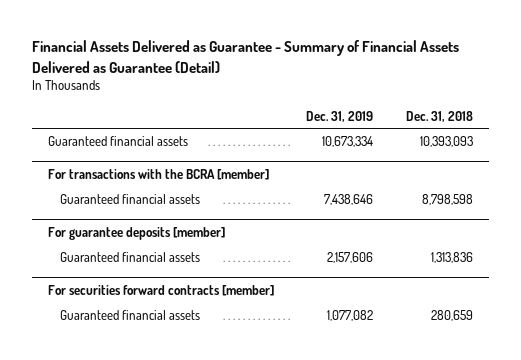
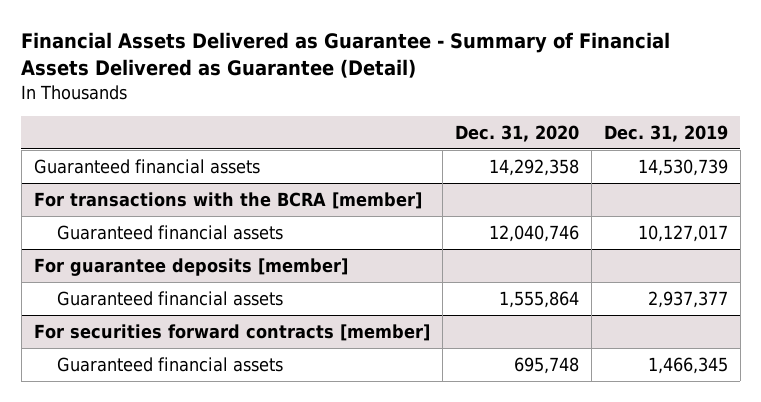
[405,110,473,122] Dec. 31, 2018 -> none
none -> [454,124,579,142] Dec. 31, 2020
[322,136,374,148] 10,673,334 -> [637,158,728,176] 14,530,739
[324,194,374,206] 7,438,646 -> [637,224,728,242] 10,127,017
[327,252,374,264] 2,157,606 -> [647,290,728,308] 2,937,377
[327,310,374,322] 1,077,082 -> [647,356,728,374] 1,466,345

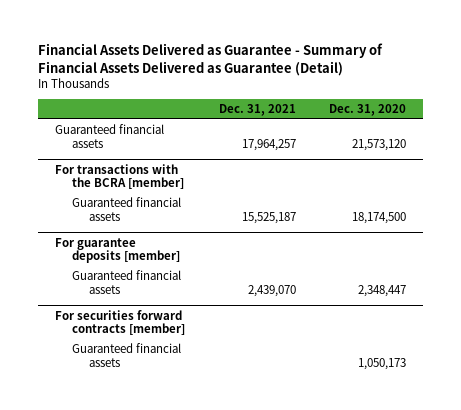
[603,124,728,142] Dec. 31, 2019 -> none
none -> [218,104,296,117] Dec. 31, 2021
[488,158,579,176] 14,292,358 -> [352,138,407,151] 21,573,120
[488,224,579,242] 12,040,746 -> [352,211,407,224] 18,174,500
[498,290,579,308] 1,555,864 -> [358,284,407,297] 2,348,447
[513,356,579,374] 695,748 -> [358,357,407,370] 1,050,173

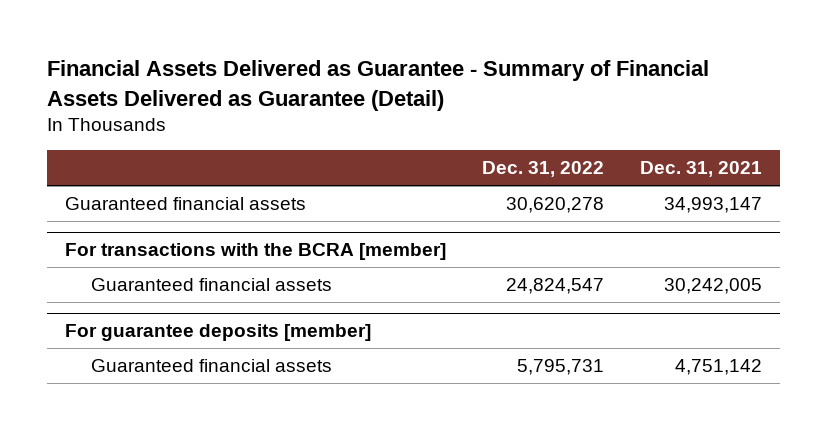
[329,104,407,117] Dec. 31, 2020 -> none
none -> [482,161,605,178] Dec. 31, 2022
[241,138,296,151] 17,964,257 -> [664,196,763,213] 34,993,147
[241,211,296,224] 15,525,187 -> [664,277,763,294] 30,242,005
[54,309,185,336] For securities forward contracts [member] -> none
[71,342,181,367] Guaranteed financial assets -> none
[247,284,296,297] 2,439,070 -> [675,358,763,375] 4,751,142

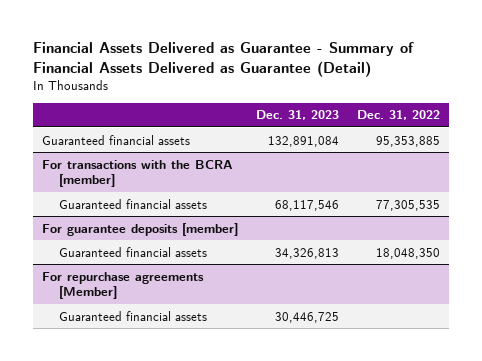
[640,161,763,178] Dec. 31, 2021 -> none
none -> [255,110,339,121] Dec. 31, 2023
[506,196,605,213] 30,620,278 -> [375,135,440,147] 95,353,885
[506,277,605,294] 24,824,547 -> [375,199,440,211] 77,305,535
[517,358,605,375] 5,795,731 -> [375,247,440,259] 18,048,350
none -> [41,271,204,299] For repurchase agreements [Member]
none -> [58,310,207,321] Guaranteed financial assets

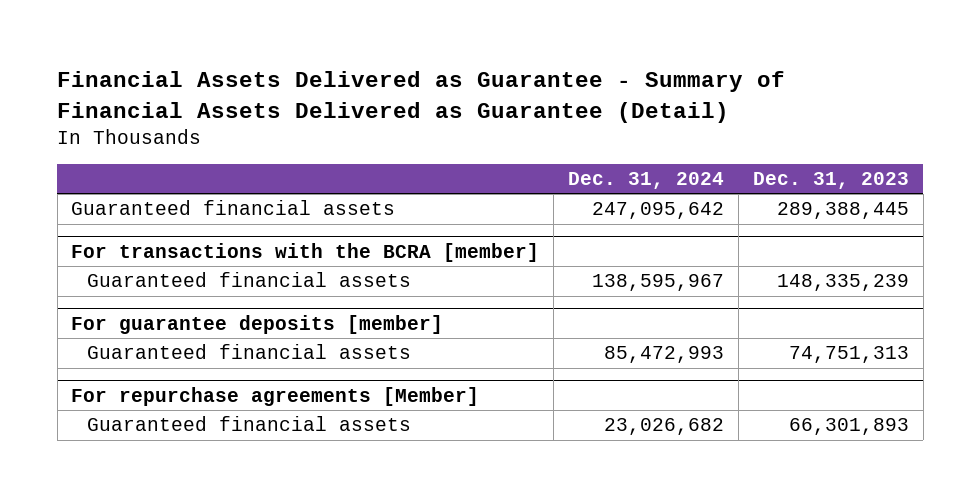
[356,110,440,121] Dec. 31, 2022 -> none
none -> [568,171,725,189] Dec. 31, 2024
[267,135,339,147] 132,891,084 -> [776,202,909,220] 289,388,445
[274,199,339,211] 68,117,546 -> [776,274,909,292] 148,335,239
[274,247,339,259] 34,326,813 -> [788,346,909,364] 74,751,313
[274,311,339,323] 30,446,725 -> [788,418,909,436] 66,301,893

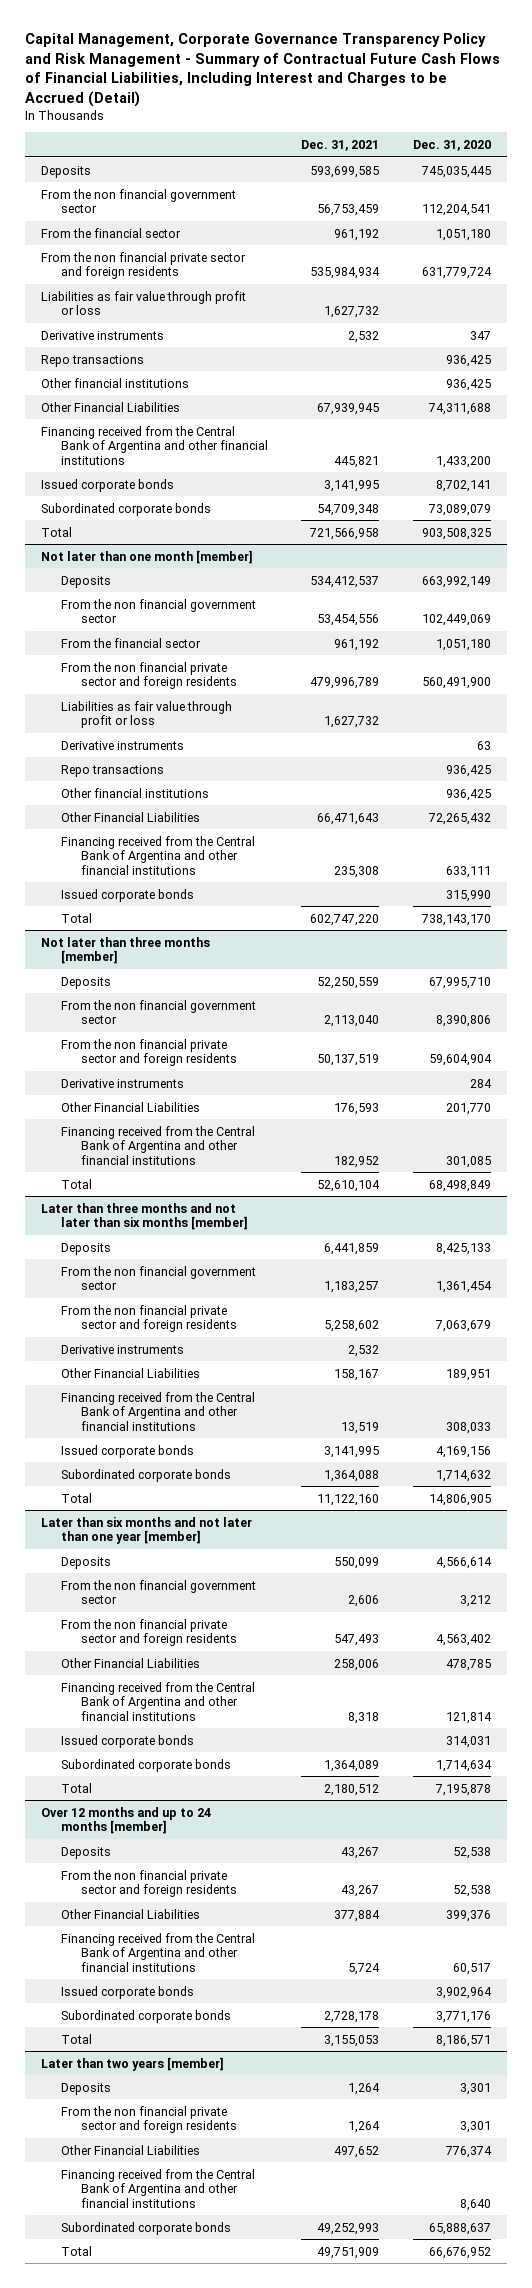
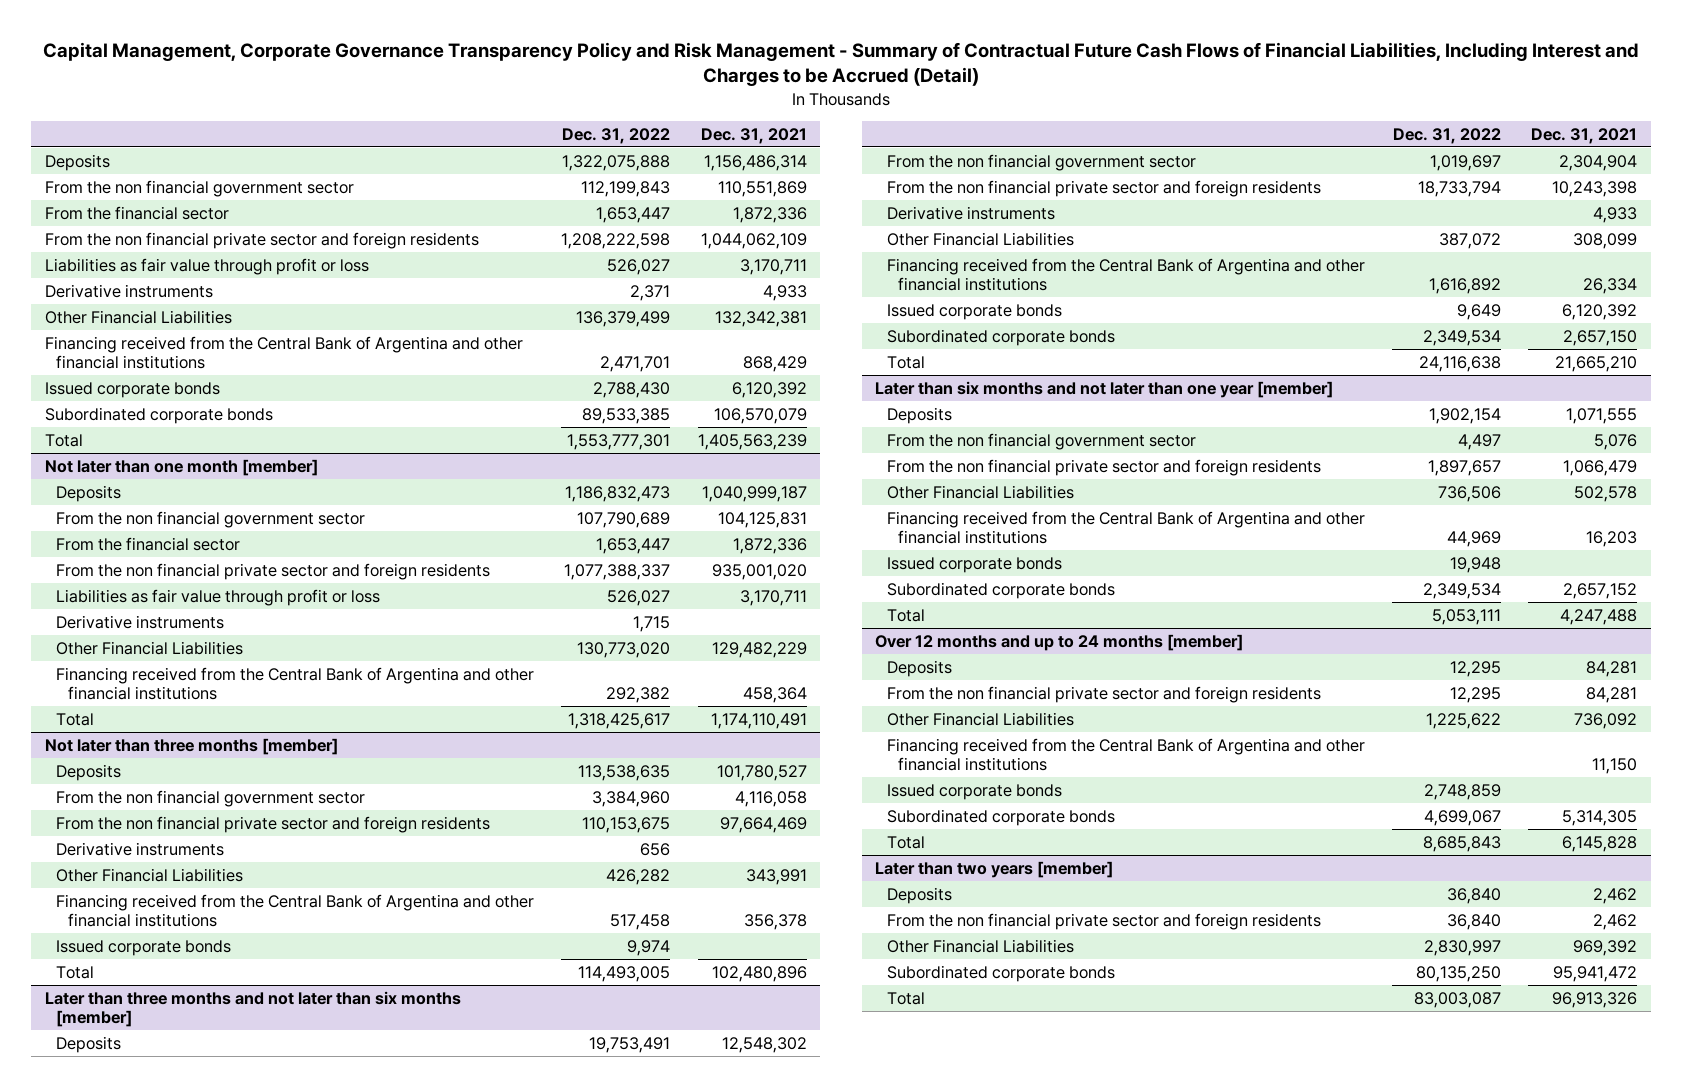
[412,140,491,152] Dec. 31, 2020 -> none
none -> [562,127,671,144] Dec. 31, 2022
[41,354,145,367] Repo transactions -> none
[41,377,190,388] Other financial institutions -> none
[310,165,380,178] 593,699,585 -> [703,154,807,171] 1,156,486,314
[317,204,380,217] 56,753,459 -> [717,180,807,197] 110,551,869
[334,228,380,241] 961,192 -> [732,206,807,223] 1,872,336
[310,267,381,280] 535,984,934 -> [700,232,807,249] 1,044,062,109
[324,306,380,319] 1,627,732 -> [739,258,807,275] 3,170,711
[348,330,380,343] 2,532 -> [762,284,807,301] 4,933
[317,402,380,415] 67,939,945 -> [714,310,807,327] 132,342,381
[334,455,380,468] 445,821 -> [742,355,807,372] 868,429
[324,479,380,492] 3,141,995 -> [731,381,807,398] 6,120,392
[317,503,380,516] 54,709,348 -> [713,407,807,424] 106,570,079
[309,527,380,540] 721,566,958 -> [697,433,807,450] 1,405,563,239
[310,575,380,588] 534,412,537 -> [701,485,807,502] 1,040,999,187
[317,614,380,627] 53,454,556 -> [717,511,807,528] 104,125,831
[334,638,380,651] 961,192 -> [732,537,807,554] 1,872,336
[310,677,380,690] 479,996,789 -> [711,563,807,580] 935,001,020
[324,716,380,729] 1,627,732 -> [739,589,807,606] 3,170,711
[61,764,165,777] Repo transactions -> none
[61,787,210,798] Other financial institutions -> none
[61,888,195,902] Issued corporate bonds -> none
[317,812,380,825] 66,471,643 -> [711,641,807,658] 129,482,229
[334,865,380,878] 235,308 -> [742,686,807,703] 458,364
[310,913,380,926] 602,747,220 -> [710,712,807,729] 1,174,110,491
[317,976,380,989] 52,250,559 -> [716,764,807,781] 101,780,527
[324,1015,380,1028] 2,113,040 -> [734,790,807,807] 4,116,058
[317,1054,380,1067] 50,137,519 -> [719,816,807,833] 97,664,469
[334,1102,380,1115] 176,593 -> [745,868,807,885] 343,991
[334,1155,380,1168] 182,952 -> [743,913,807,930] 356,378
none -> [56,939,232,956] Issued corporate bonds
[317,1179,381,1192] 52,610,104 -> [711,965,807,982] 102,480,896
[324,1242,380,1255] 6,441,859 -> [721,1036,807,1053] 12,548,302
[324,1281,380,1294] 1,183,257 -> [1559,154,1638,171] 2,304,904
[324,1320,380,1333] 5,258,602 -> [1552,180,1638,197] 10,243,398
[348,1344,380,1357] 2,532 -> [1593,206,1638,223] 4,933
[334,1368,380,1381] 158,167 -> [1573,232,1638,249] 308,099
[341,1421,380,1434] 13,519 -> [1583,277,1638,294] 26,334
[324,1445,380,1458] 3,141,995 -> [1562,303,1638,320] 6,120,392
[324,1469,380,1482] 1,364,088 -> [1563,329,1638,346] 2,657,150
[317,1493,380,1506] 11,122,160 -> [1555,355,1638,372] 21,665,210
[334,1556,380,1569] 550,099 -> [1566,407,1638,424] 1,071,555
[348,1595,380,1608] 2,606 -> [1594,433,1638,450] 5,076
[334,1634,380,1647] 547,493 -> [1563,459,1638,476] 1,066,479
[334,1658,380,1671] 258,006 -> [1574,485,1638,502] 502,578
[348,1711,380,1724] 8,318 -> [1586,530,1638,547] 16,203
[324,1759,380,1772] 1,364,089 -> [1563,582,1638,599] 2,657,152
[324,1783,380,1796] 2,180,512 -> [1560,608,1638,625] 4,247,488
[341,1846,380,1859] 43,267 -> [1586,660,1638,677] 84,281
[341,1885,380,1898] 43,267 -> [1586,686,1638,703] 84,281
[334,1909,381,1922] 377,884 -> [1574,712,1638,729] 736,092
[348,1962,381,1975] 5,724 -> [1592,757,1638,774] 11,150
[324,2010,380,2023] 2,728,178 -> [1562,809,1638,826] 5,314,305
[324,2034,380,2047] 3,155,053 -> [1562,835,1638,852] 6,145,828
[61,2168,256,2208] Financing received from the Central Bank of Argentina and other financial institutions -> none
[348,2082,381,2095] 1,264 -> [1593,887,1638,904] 2,462
[348,2121,381,2134] 1,264 -> [1593,913,1638,930] 2,462
[334,2145,380,2158] 497,652 -> [1573,939,1638,956] 969,392
[317,2222,380,2235] 49,252,993 -> [1553,965,1638,982] 95,941,472
[317,2246,380,2259] 49,751,909 -> [1552,991,1638,1008] 96,913,326

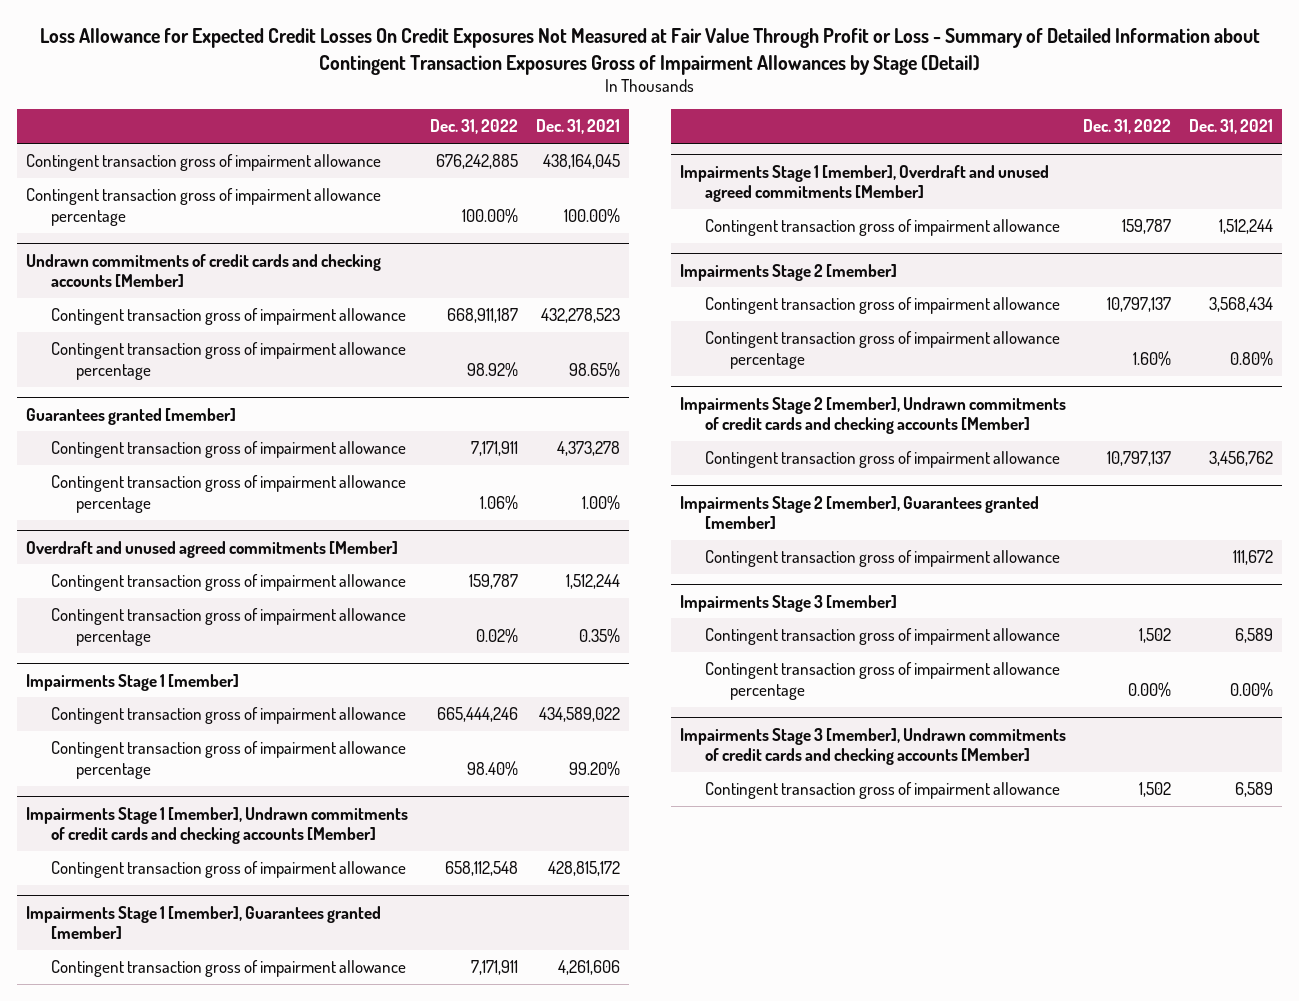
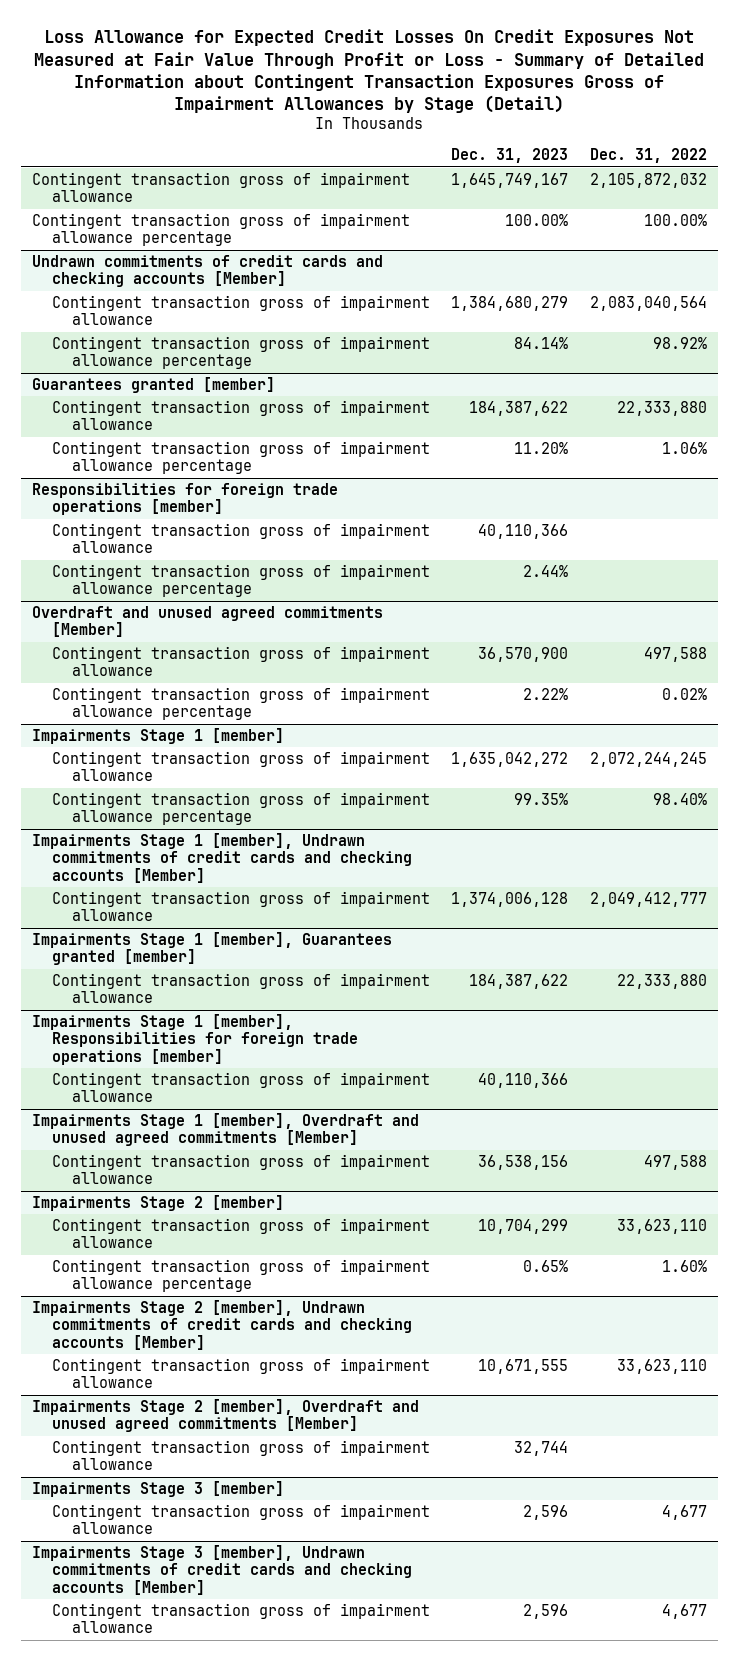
[535,119,620,135] Dec. 31, 2021 -> none
none -> [451,148,569,164] Dec. 31, 2023
[435,154,518,170] 676,242,885 -> [589,172,707,188] 2,105,872,032
[446,308,518,324] 668,911,187 -> [589,295,707,311] 2,083,040,564
[470,441,518,457] 7,171,911 -> [616,400,707,416] 22,333,880
none -> [31,482,338,516] Responsibilities for foreign trade operations [member]
none -> [51,522,430,554] Contingent transaction gross of impairment allowance
none -> [51,563,430,598] Contingent transaction gross of impairment allowance percentage
[468,574,518,590] 159,787 -> [643,646,707,662] 497,588
[436,707,518,723] 665,444,246 -> [589,751,707,767] 2,072,244,245
[444,861,518,877] 658,112,548 -> [589,891,707,907] 2,049,412,777
[470,960,518,976] 7,171,911 -> [616,973,707,989] 22,333,880
none -> [31,1013,358,1065] Impairments Stage 1 [member], Responsibilities for foreign trade operations [member]
none -> [51,1071,430,1103] Contingent transaction gross of impairment allowance
[1122,219,1172,235] 159,787 -> [643,1154,707,1170] 497,588
[1107,297,1172,313] 10,797,137 -> [616,1218,707,1234] 33,623,110
[679,495,1039,530] Impairments Stage 2 [member], Guarantees granted [member] -> none
[1107,451,1172,467] 10,797,137 -> [616,1358,707,1374] 33,623,110
none -> [31,1398,419,1433] Impairments Stage 2 [member], Overdraft and unused agreed commitments [Member]
[704,662,1060,700] Contingent transaction gross of impairment allowance percentage -> none
[1139,628,1172,644] 1,502 -> [661,1504,707,1520] 4,677
[1139,782,1172,798] 1,502 -> [661,1603,707,1619] 4,677

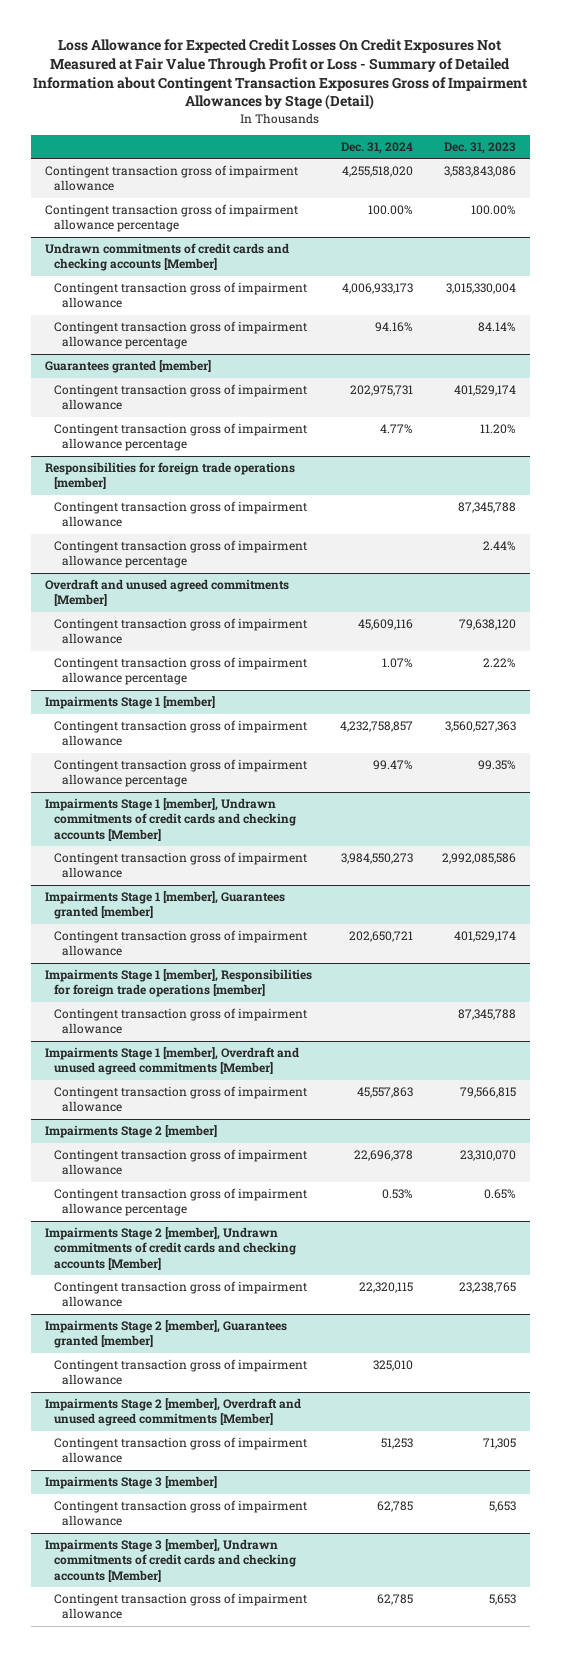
[589,148,707,164] Dec. 31, 2022 -> none
none -> [341,142,414,155] Dec. 31, 2024
[451,172,569,188] 1,645,749,167 -> [443,166,516,178] 3,583,843,086
[451,295,569,311] 1,384,680,279 -> [445,283,516,295] 3,015,330,004
[469,400,569,416] 184,387,622 -> [453,385,516,397] 401,529,174
[478,523,569,539] 40,110,366 -> [457,502,516,514] 87,345,788
[478,646,569,662] 36,570,900 -> [458,619,516,631] 79,638,120
[451,751,569,767] 1,635,042,272 -> [444,721,516,733] 3,560,527,363
[451,891,569,907] 1,374,006,128 -> [441,853,516,865] 2,992,085,586
[469,973,569,989] 184,387,622 -> [453,931,516,943] 401,529,174
[478,1072,569,1088] 40,110,366 -> [457,1009,516,1021] 87,345,788
[478,1154,569,1170] 36,538,156 -> [459,1087,516,1099] 79,566,815
[478,1218,569,1234] 10,704,299 -> [459,1150,516,1162] 23,310,070
[478,1358,569,1374] 10,671,555 -> [458,1282,516,1294] 23,238,765
none -> [45,1320,288,1349] Impairments Stage 2 [member], Guarantees granted [member]
none -> [53,1359,307,1386] Contingent transaction gross of impairment allowance
[514,1440,569,1456] 32,744 -> [482,1438,516,1450] 71,305
[523,1504,569,1520] 2,596 -> [488,1501,516,1513] 5,653
[523,1603,569,1619] 2,596 -> [488,1594,516,1606] 5,653

